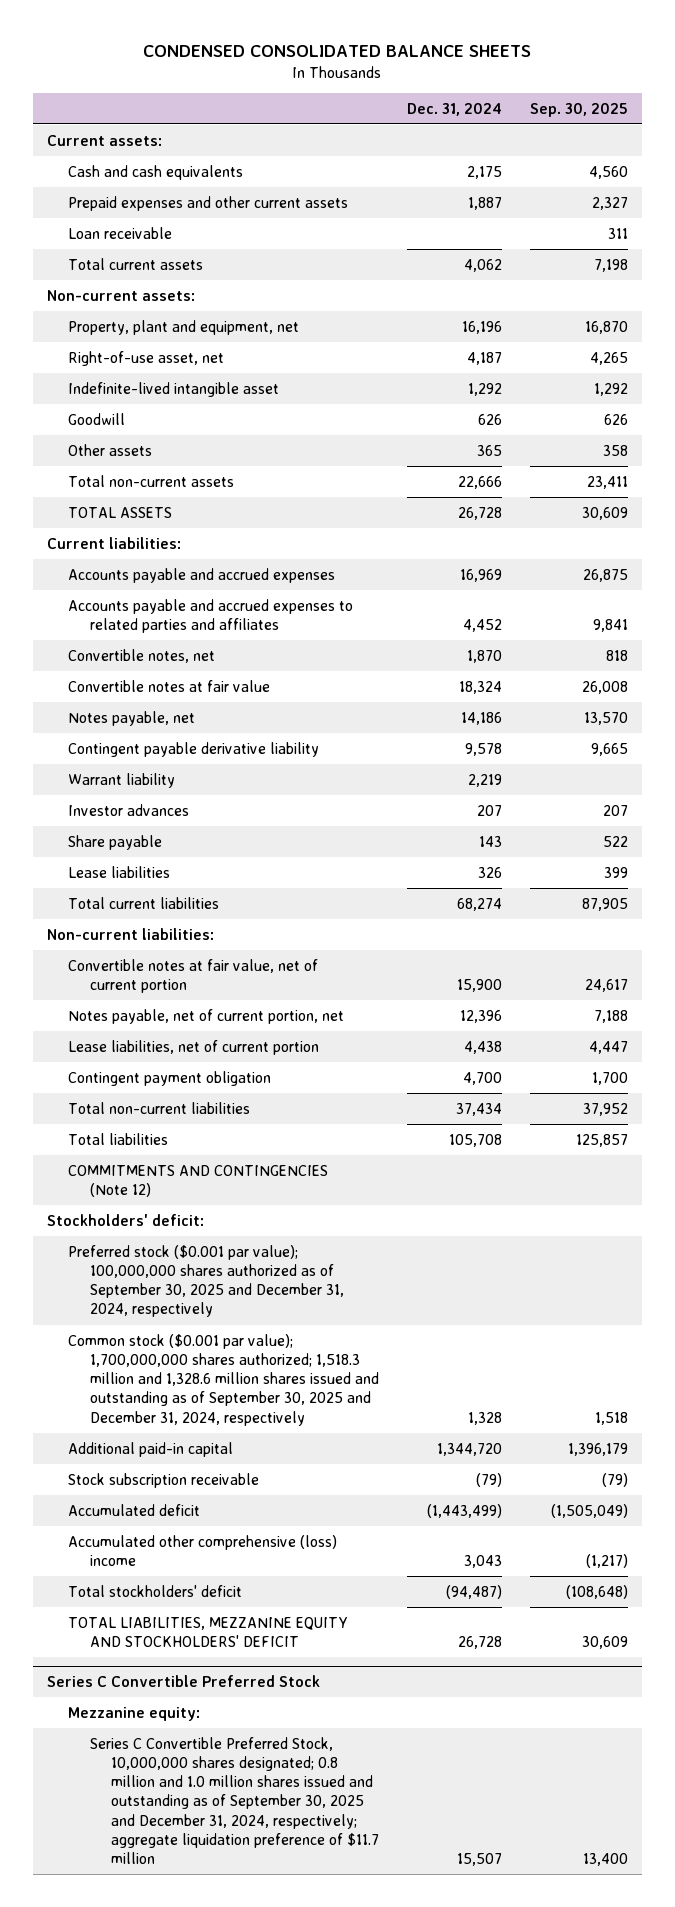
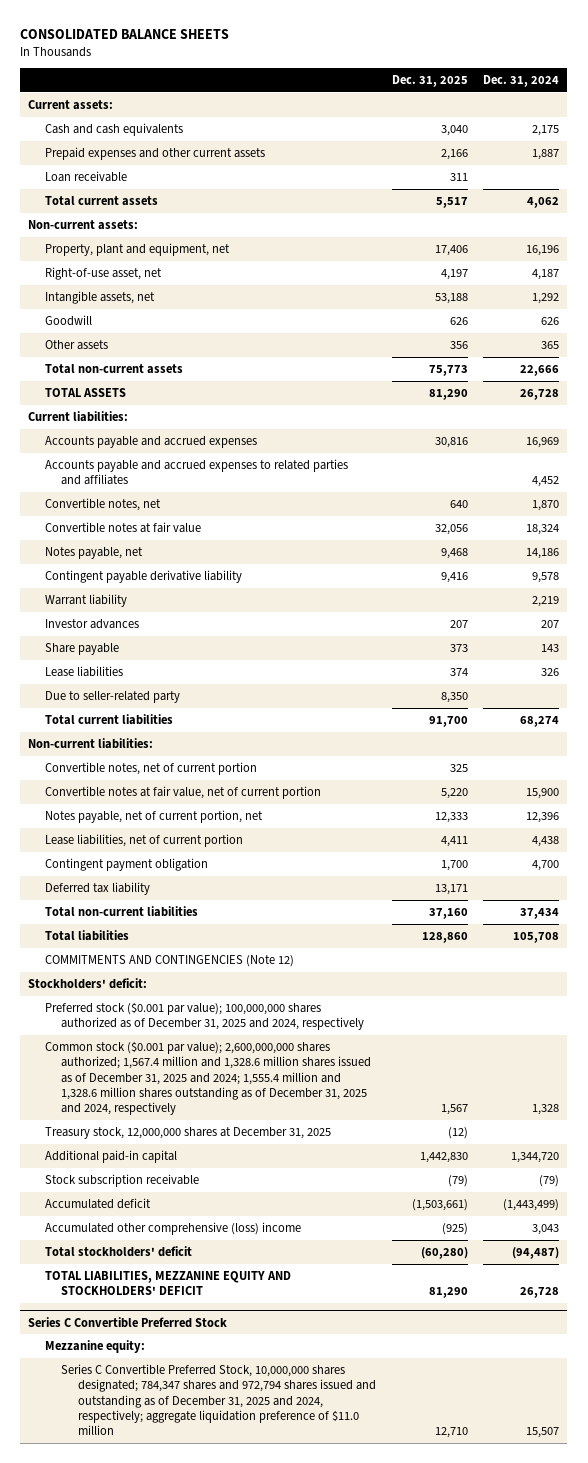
[143,45,532,58] CONDENSED CONSOLIDATED BALANCE SHEETS -> [20,29,230,40] CONSOLIDATED BALANCE SHEETS
[529,102,628,117] Sep. 30, 2025 -> none
none -> [391,75,468,88] Dec. 31, 2025
[68,381,280,397] Indefinite-lived intangible asset -> [44,290,155,304] Intangible assets, net
none -> [44,690,180,703] Due to seller-related party
none -> [44,761,257,775] Convertible notes, net of current portion
none -> [44,881,150,895] Deferred tax liability
[68,1244,344,1318] Preferred stock ($0.001 par value); 100,000,000 shares authorized as of September 30, 2025 and December 31, 2024, respectively -> [44,1001,365,1031] Preferred stock ($0.001 par value); 100,000,000 shares authorized as of December 31, 2025 and 2024, respectively
[68,1333,379,1426] Common stock ($0.001 par value); 1,700,000,000 shares authorized; 1,518.3 million and 1,328.6 million shares issued and outstanding as of September 30, 2025 and December 31, 2024, respectively -> [44,1040,372,1116] Common stock ($0.001 par value); 2,600,000,000 shares authorized; 1,567.4 million and 1,328.6 million shares issued as of December 31, 2025 and 2024; 1,555.4 million and 1,328.6 million shares outstanding as of December 31, 2025 and 2024, respectively
none -> [44,1126,331,1139] Treasury stock, 12,000,000 shares at December 31, 2025
[89,1736,380,1865] Series C Convertible Preferred Stock, 10,000,000 shares designated; 0.8 million and 1.0 million shares issued and outstanding as of September 30, 2025 and December 31, 2024, respectively; aggregate liquidation preference of $11.7 million -> [61,1363,376,1436] Series C Convertible Preferred Stock, 10,000,000 shares designated; 784,347 shares and 972,794 shares issued and outstanding as of December 31, 2025 and 2024, respectively; aggregate liquidation preference of $11.0 million

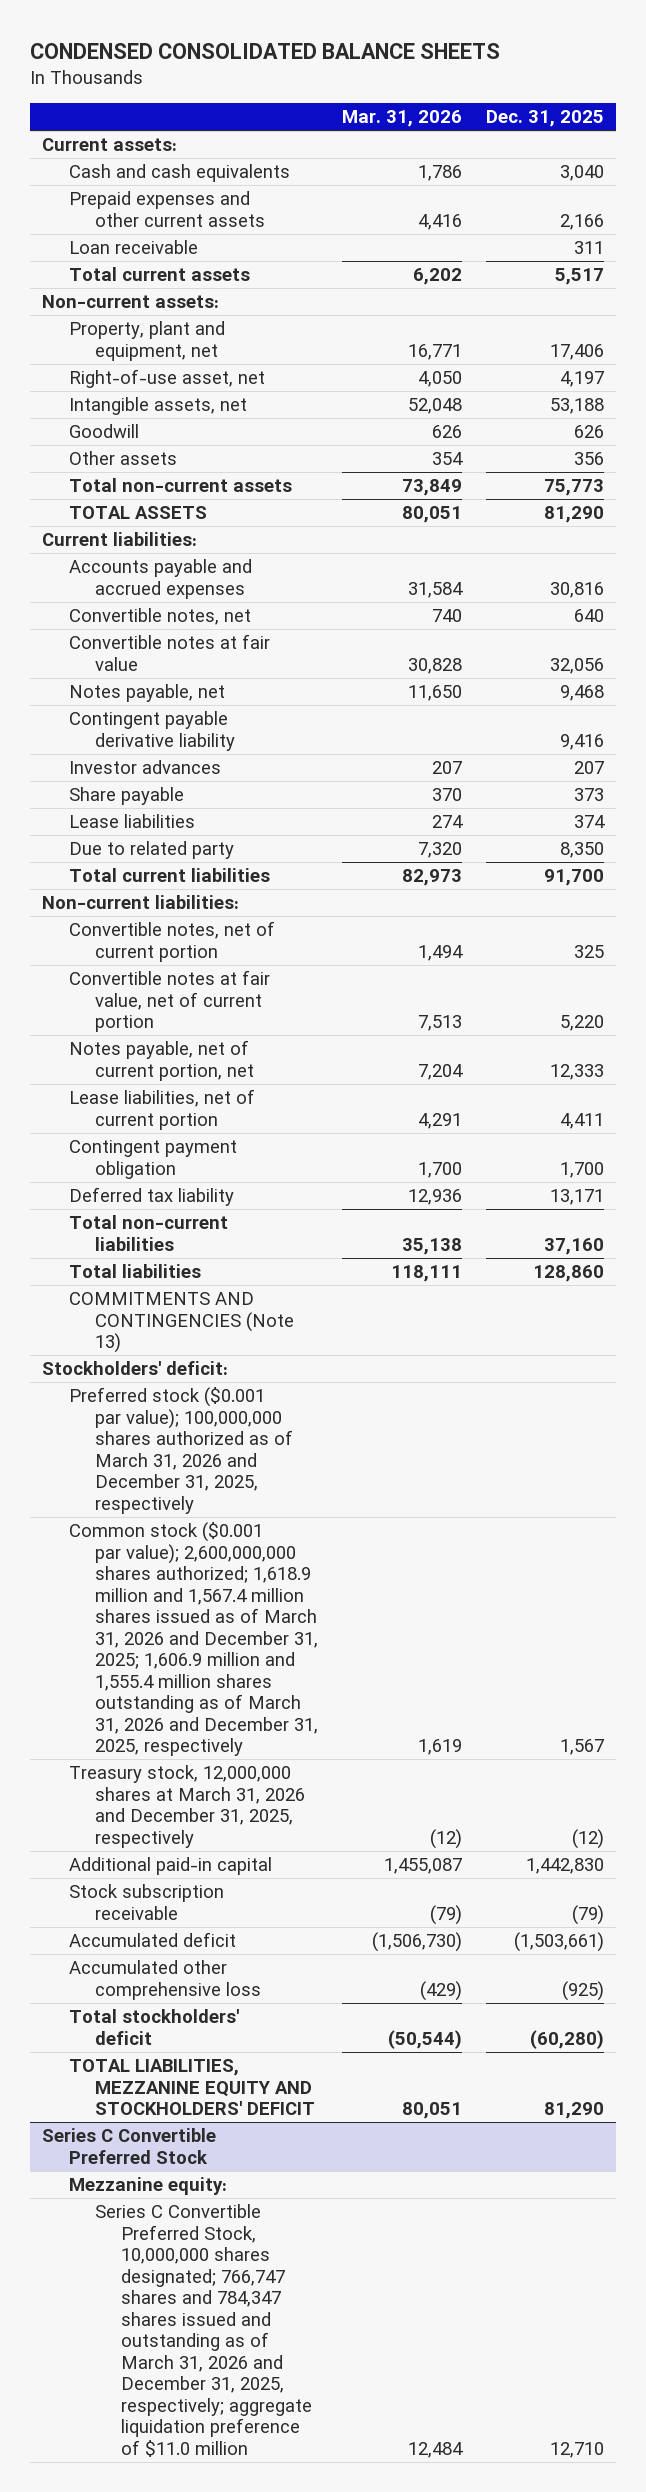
[20,29,230,40] CONSOLIDATED BALANCE SHEETS -> [30,43,501,60] CONDENSED CONSOLIDATED BALANCE SHEETS
[483,75,560,88] Dec. 31, 2024 -> none
none -> [341,110,462,128] Mar. 31, 2026
[44,458,348,486] Accounts payable and accrued expenses to related parties and affiliates -> none
[44,593,127,607] Warrant liability -> none
[44,690,180,703] Due to seller-related party -> [68,841,234,860] Due to related party
[44,954,294,967] COMMITMENTS AND CONTINGENCIES (Note 12) -> [68,1292,294,1354] COMMITMENTS AND CONTINGENCIES (Note 13)
[44,1001,365,1031] Preferred stock ($0.001 par value); 100,000,000 shares authorized as of December 31, 2025 and 2024, respectively -> [68,1387,293,1514] Preferred stock ($0.001 par value); 100,000,000 shares authorized as of March 31, 2026 and December 31, 2025, respectively
[44,1040,372,1116] Common stock ($0.001 par value); 2,600,000,000 shares authorized; 1,567.4 million and 1,328.6 million shares issued as of December 31, 2025 and 2024; 1,555.4 million and 1,328.6 million shares outstanding as of December 31, 2025 and 2024, respectively -> [68,1522,318,1757] Common stock ($0.001 par value); 2,600,000,000 shares authorized; 1,618.9 million and 1,567.4 million shares issued as of March 31, 2026 and December 31, 2025; 1,606.9 million and 1,555.4 million shares outstanding as of March 31, 2026 and December 31, 2025, respectively
[44,1126,331,1139] Treasury stock, 12,000,000 shares at December 31, 2025 -> [68,1765,305,1848] Treasury stock, 12,000,000 shares at March 31, 2026 and December 31, 2025, respectively
[44,1221,301,1235] Accumulated other comprehensive (loss) income -> [68,1960,261,2000] Accumulated other comprehensive loss
[61,1363,376,1436] Series C Convertible Preferred Stock, 10,000,000 shares designated; 784,347 shares and 972,794 shares issued and outstanding as of December 31, 2025 and 2024, respectively; aggregate liquidation preference of $11.0 million -> [94,2204,312,2457] Series C Convertible Preferred Stock, 10,000,000 shares designated; 766,747 shares and 784,347 shares issued and outstanding as of March 31, 2026 and December 31, 2025, respectively; aggregate liquidation preference of $11.0 million

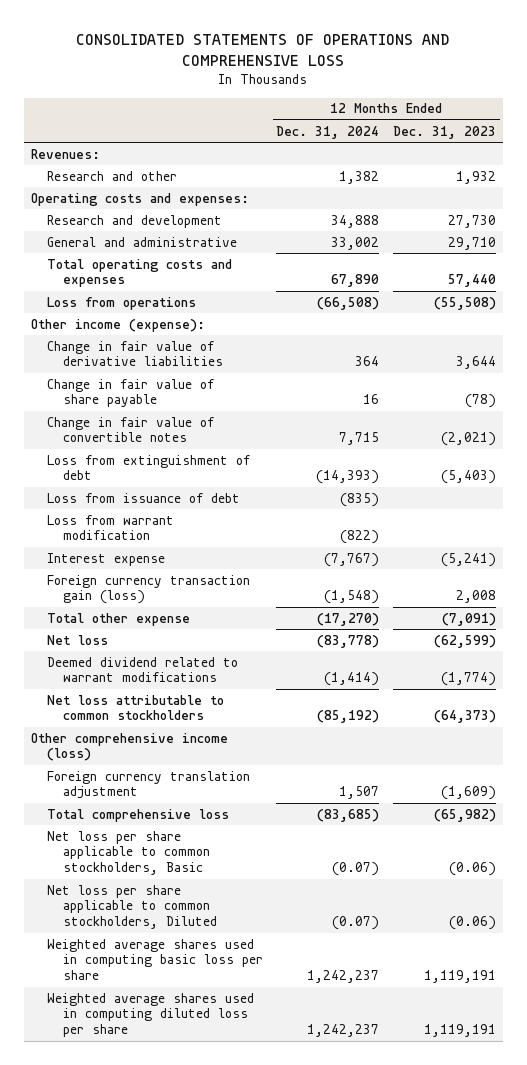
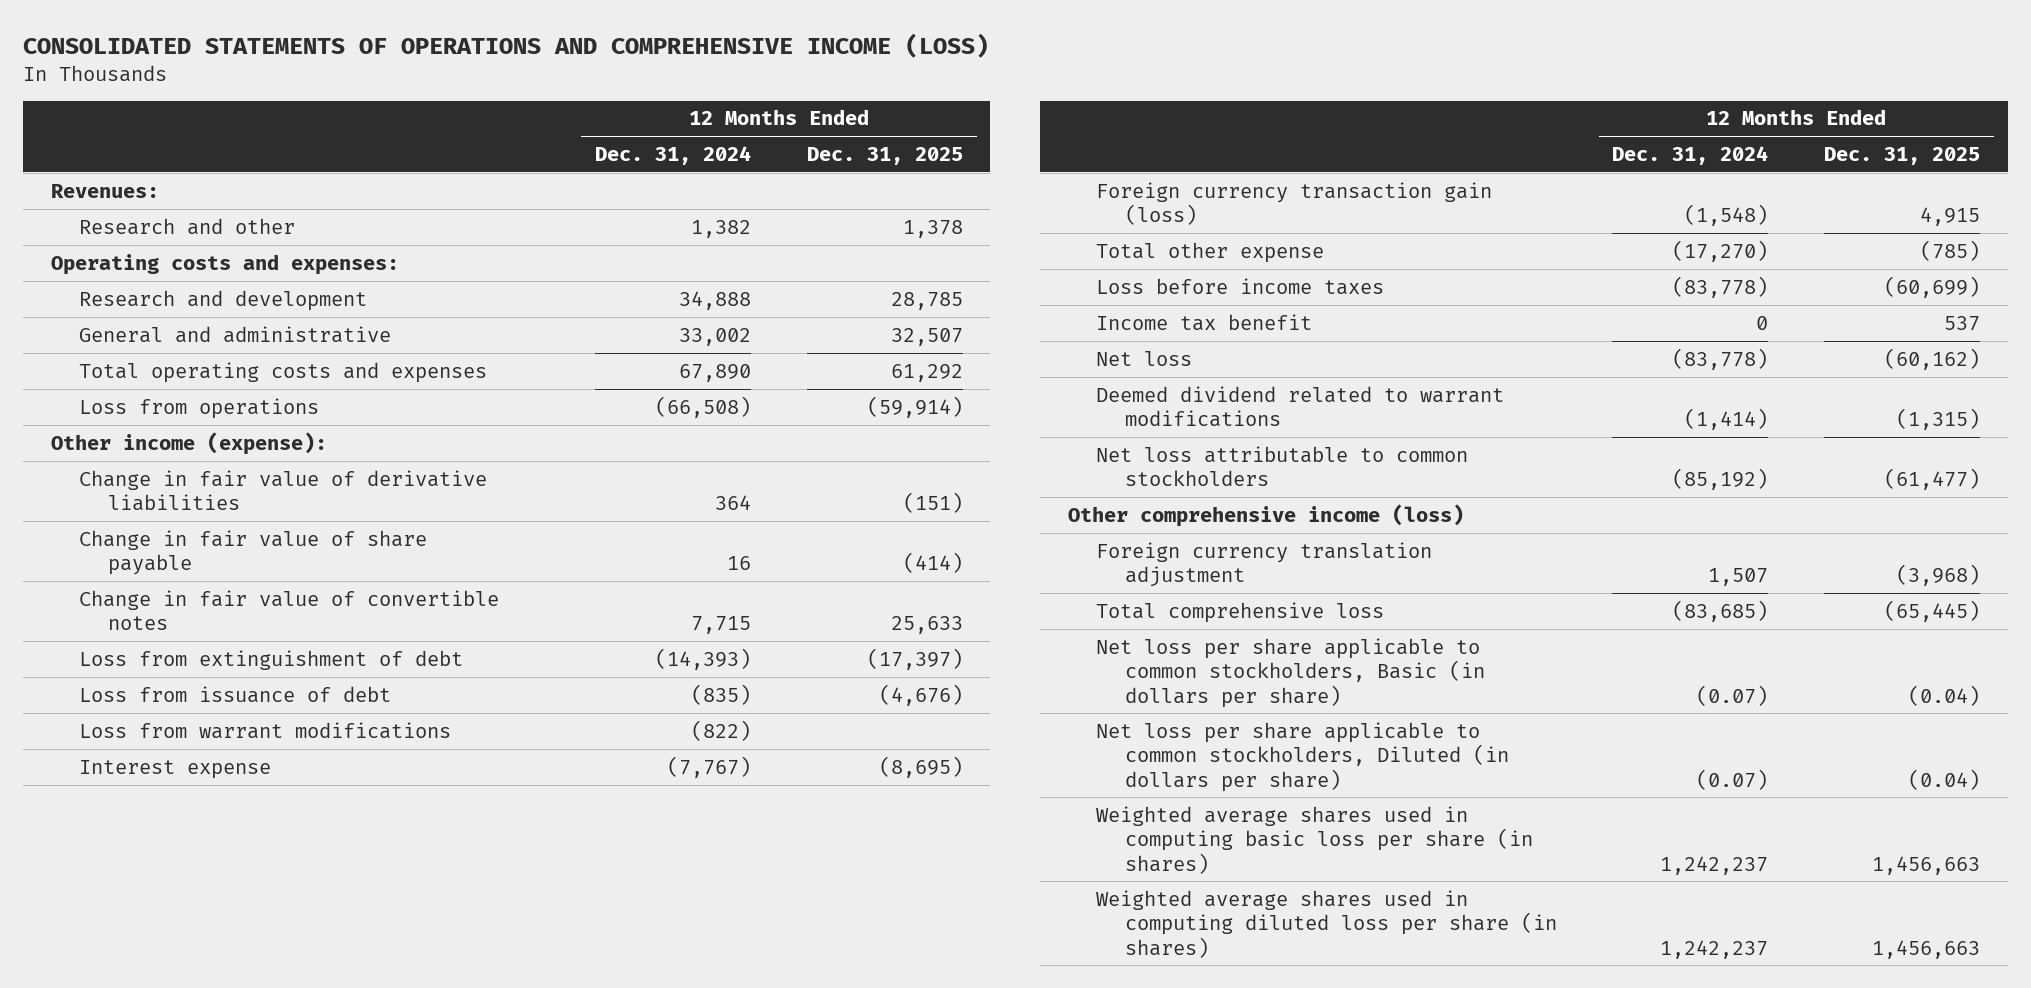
[76,33,450,66] CONSOLIDATED STATEMENTS OF OPERATIONS AND COMPREHENSIVE LOSS -> [22,32,989,58] CONSOLIDATED STATEMENTS OF OPERATIONS AND COMPREHENSIVE INCOME (LOSS)
[393,125,497,139] Dec. 31, 2023 -> none
none -> [806,146,963,165] Dec. 31, 2025
[46,514,174,541] Loss from warrant modification -> [79,721,452,739] Loss from warrant modifications
none -> [1096,277,1385,295] Loss before income taxes
none -> [1096,313,1313,331] Income tax benefit
[46,830,210,876] Net loss per share applicable to common stockholders, Basic -> [1096,637,1485,708] Net loss per share applicable to common stockholders, Basic (in dollars per share)
[46,884,217,930] Net loss per share applicable to common stockholders, Diluted -> [1096,721,1509,792] Net loss per share applicable to common stockholders, Diluted (in dollars per share)
[46,938,263,981] Weighted average shares used in computing basic loss per share -> [1096,805,1533,874] Weighted average shares used in computing basic loss per share (in shares)
[46,992,254,1038] Weighted average shares used in computing diluted loss per share -> [1096,889,1557,958] Weighted average shares used in computing diluted loss per share (in shares)

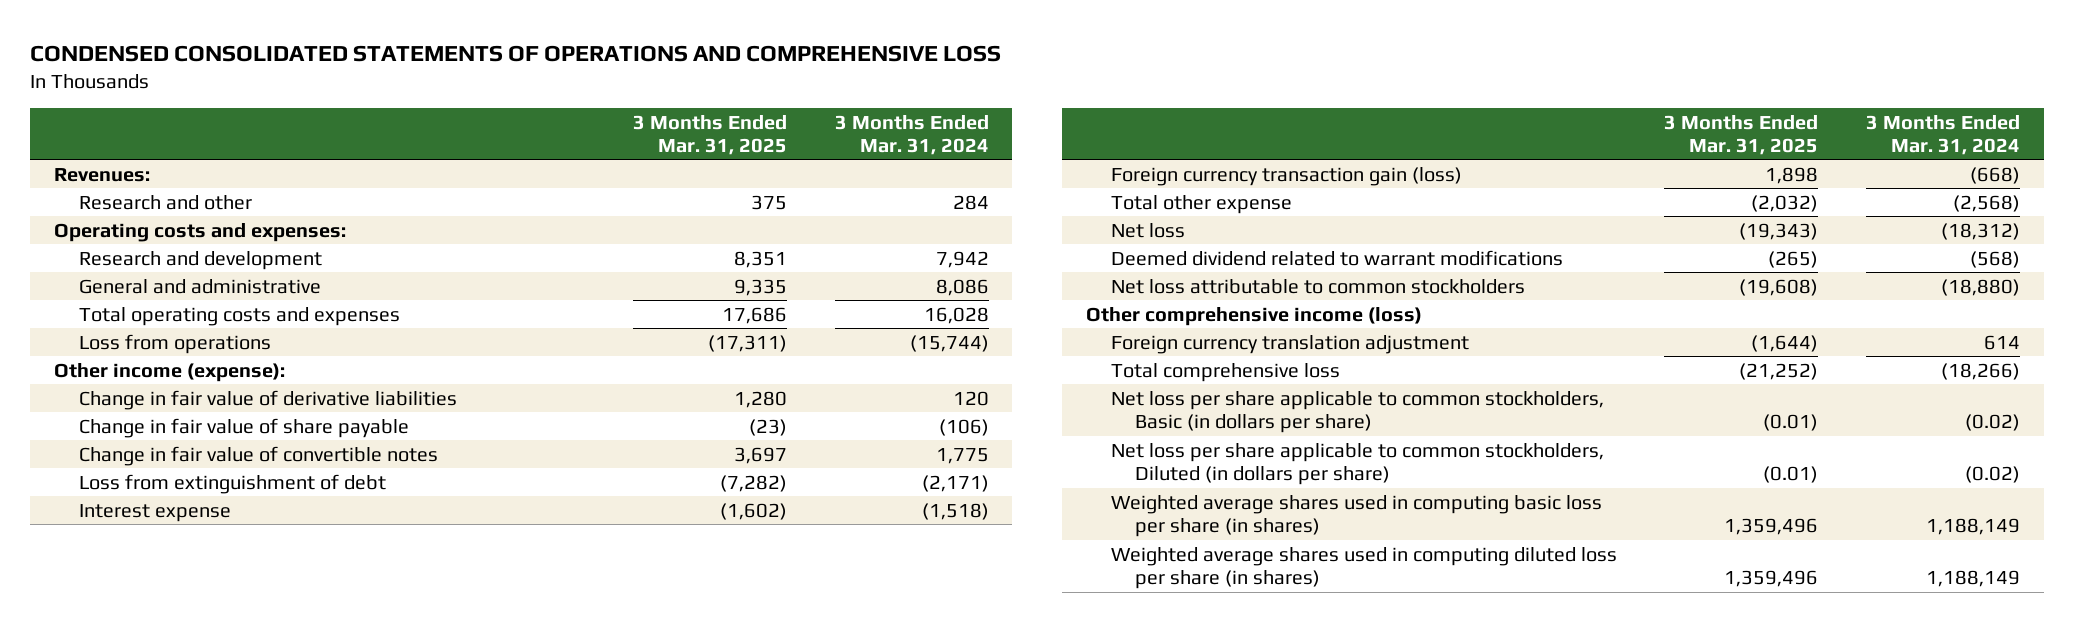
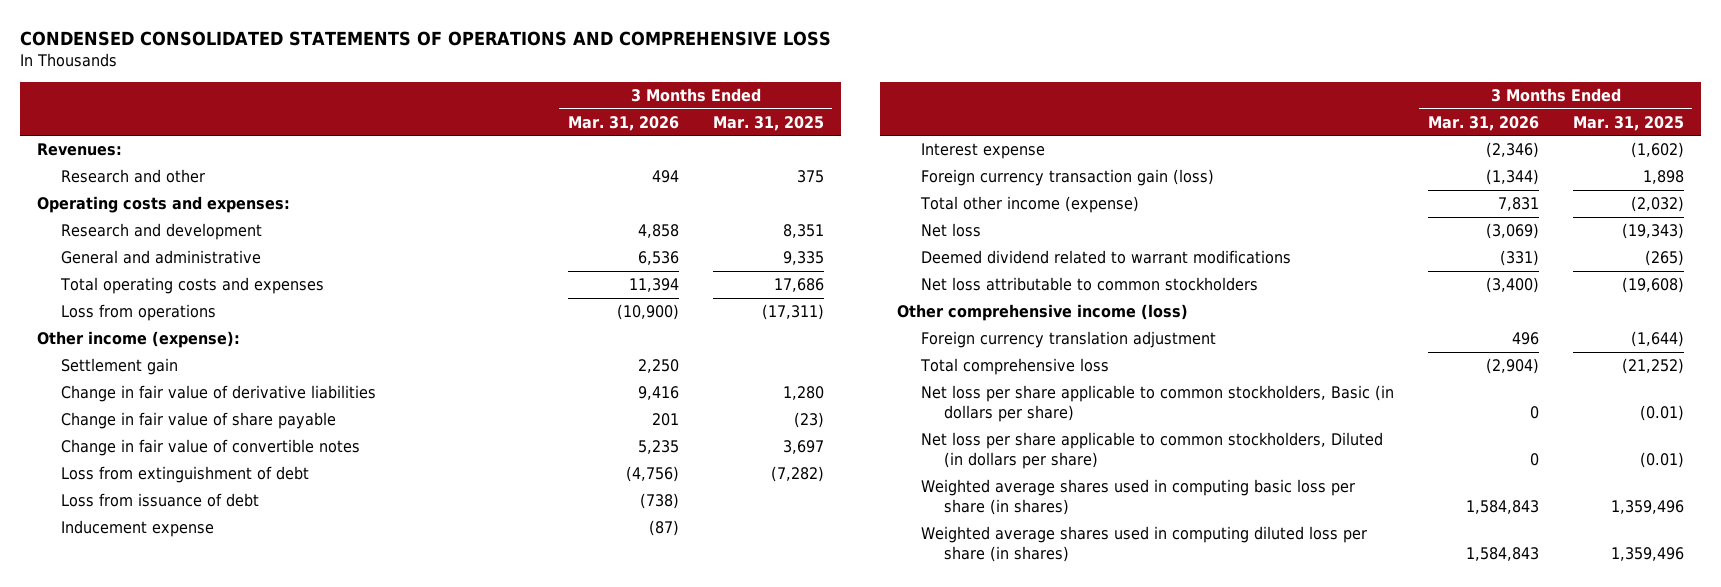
[834,114,989,155] 3 Months Ended Mar. 31, 2024 -> none
none -> [567,115,679,131] Mar. 31, 2026
none -> [60,358,178,376] Settlement gain
none -> [60,493,259,508] Loss from issuance of debt
none -> [60,520,214,538] Inducement expense
[1110,194,1292,214] Total other expense -> [919,196,1139,214] Total other income (expense)

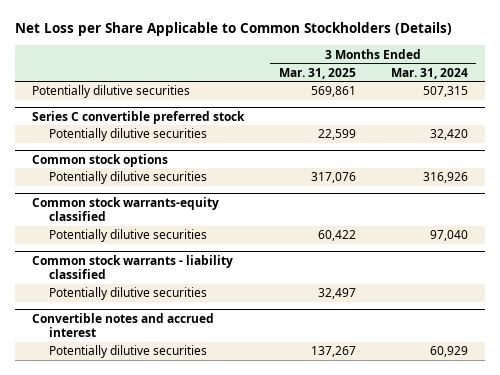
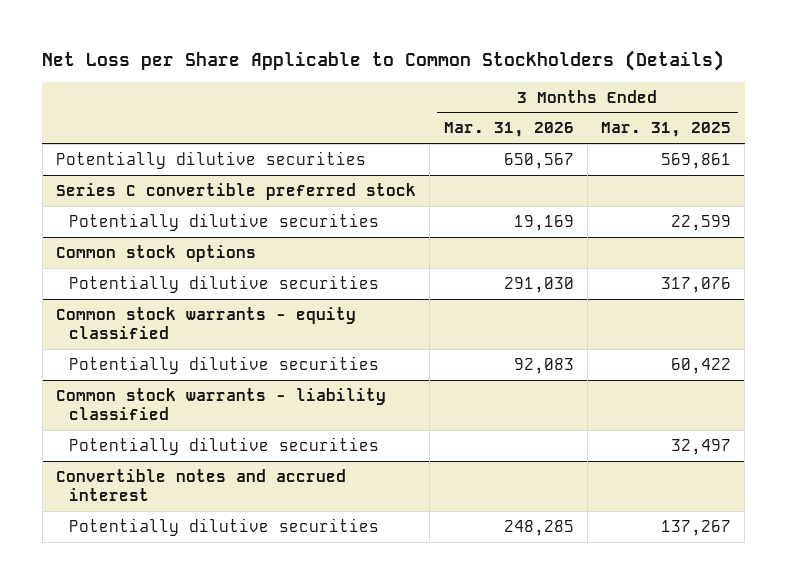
[390,67,468,79] Mar. 31, 2024 -> none
none -> [443,122,574,138] Mar. 31, 2026
[32,196,220,222] Common stock warrants-equity classified -> [56,306,357,340] Common stock warrants - equity classified

